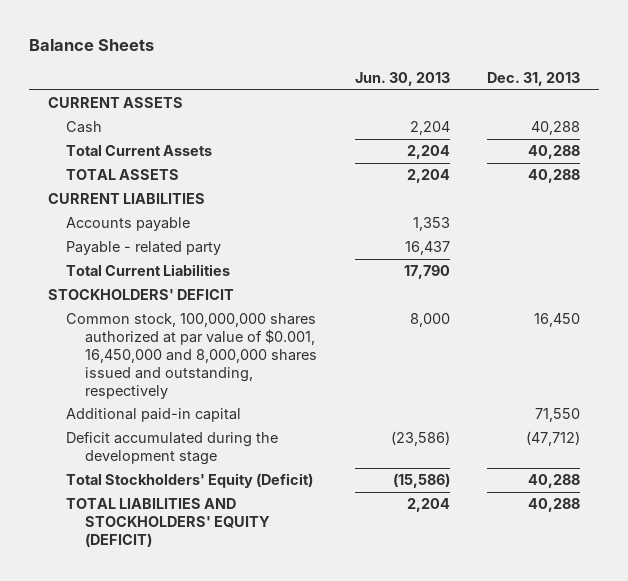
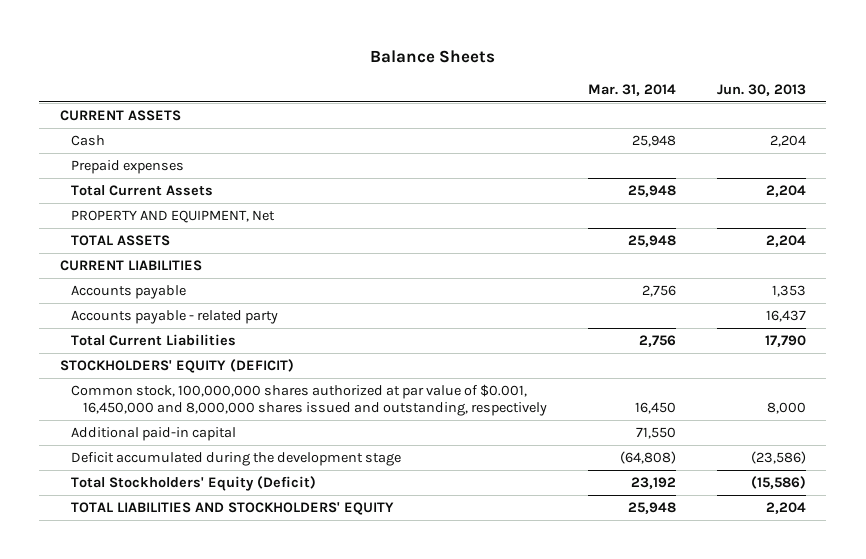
[487,71,581,86] Dec. 31, 2013 -> none
none -> [587,83,676,96] Mar. 31, 2014
none -> [71,160,185,175] Prepaid expenses
none -> [71,210,276,224] PROPERTY AND EQUIPMENT, Net
[66,241,222,256] Payable - related party -> [71,310,279,325] Accounts payable - related party
[47,289,234,301] STOCKHOLDERS' DEFICIT -> [59,359,294,374] STOCKHOLDERS' EQUITY (DEFICIT)
[66,498,271,547] TOTAL LIABILITIES AND STOCKHOLDERS' EQUITY (DEFICIT) -> [71,502,395,516] TOTAL LIABILITIES AND STOCKHOLDERS' EQUITY

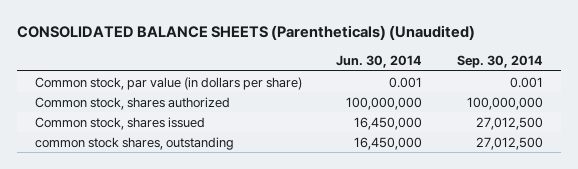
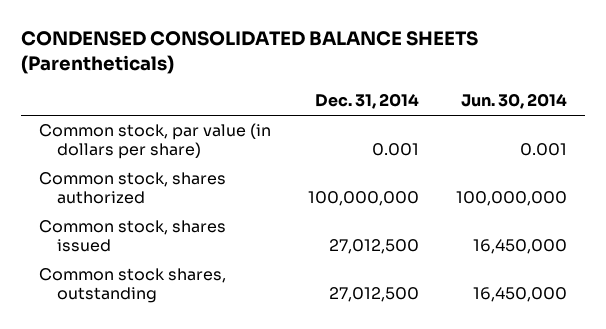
[17,25,476,41] CONSOLIDATED BALANCE SHEETS (Parentheticals) (Unaudited) -> [20,31,478,75] CONDENSED CONSOLIDATED BALANCE SHEETS (Parentheticals)
[457,55,544,69] Sep. 30, 2014 -> none
none -> [314,93,419,110] Dec. 31, 2014
[34,136,234,150] common stock shares, outstanding -> [39,268,227,304] Common stock shares, outstanding

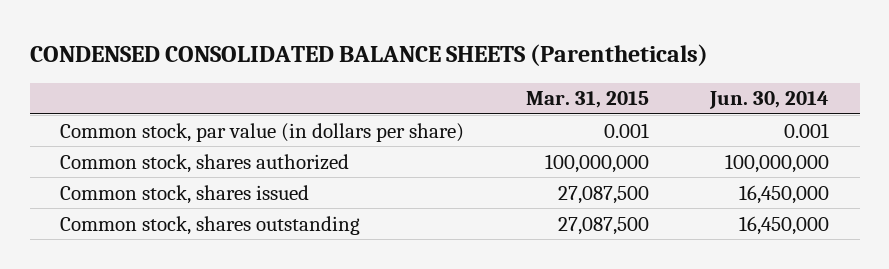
[314,93,419,110] Dec. 31, 2014 -> none
none -> [525,91,649,109] Mar. 31, 2015
[39,268,227,304] Common stock shares, outstanding -> [60,215,361,235] Common stock, shares outstanding

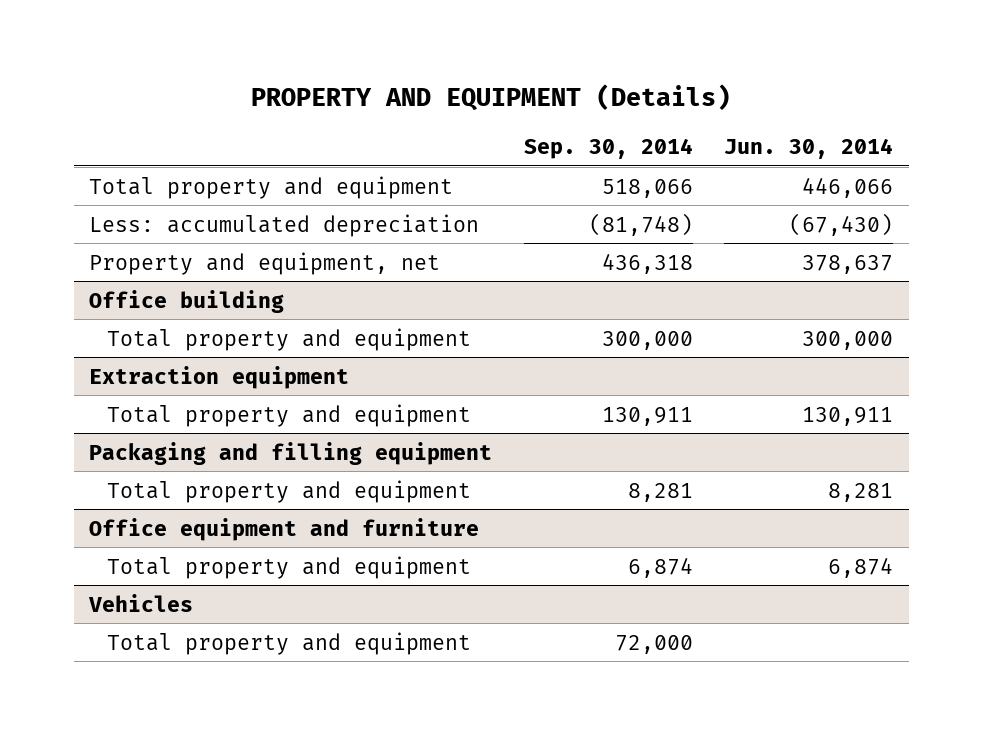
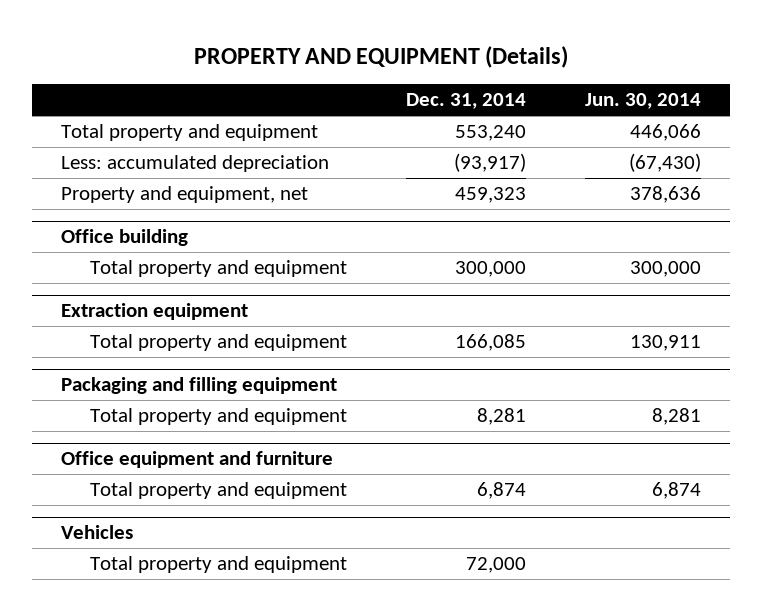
[523,138,693,160] Sep. 30, 2014 -> none
none -> [405,93,526,110] Dec. 31, 2014
[802,254,894,274] 378,637 -> [629,186,701,204] 378,636

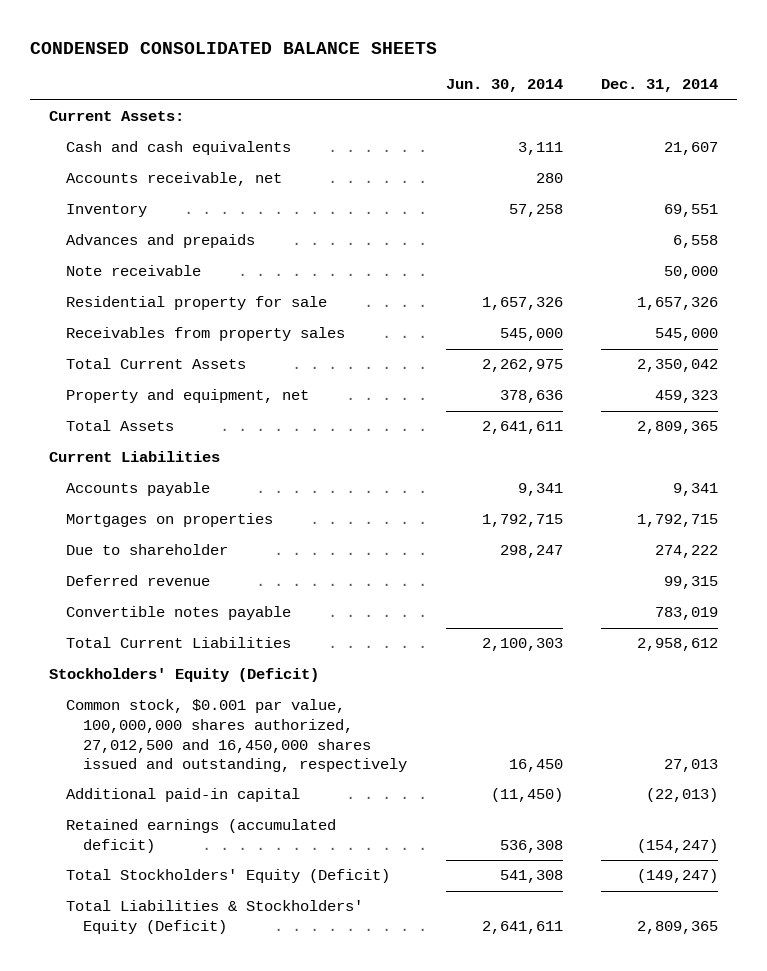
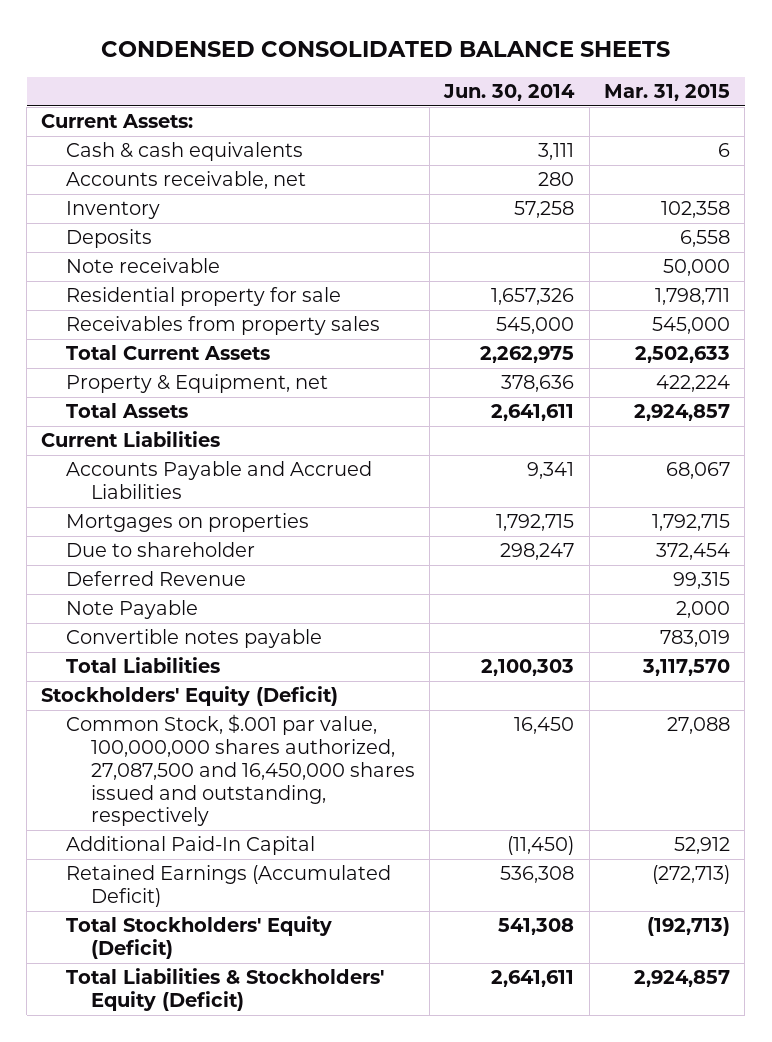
[601,79,719,93] Dec. 31, 2014 -> none
none -> [604,84,731,102] Mar. 31, 2015
[66,141,292,156] Cash and cash equivalents -> [66,142,304,162] Cash & cash equivalents
[66,234,256,249] Advances and prepaids -> none
none -> [66,229,153,249] Deposits
[66,389,310,404] Property and equipment, net -> [66,374,329,394] Property & Equipment, net
[66,482,211,497] Accounts payable -> [66,461,373,500] Accounts Payable and Accrued Liabilities
[66,575,211,587] Deferred revenue -> [66,571,247,587] Deferred Revenue
none -> [66,600,199,620] Note Payable
[66,637,292,649] Total Current Liabilities -> [66,657,221,674] Total Liabilities
[66,699,408,773] Common stock, $0.001 par value, 100,000,000 shares authorized, 27,012,500 and 16,450,000 shares issued and outstanding, respectively -> [66,714,415,827] Common Stock, $.001 par value, 100,000,000 shares authorized, 27,087,500 and 16,450,000 shares issued and outstanding, respectively
[66,788,301,803] Additional paid-in capital -> [66,836,316,856] Additional Paid-In Capital
[66,819,337,854] Retained earnings (accumulated deficit) -> [66,865,392,908] Retained Earnings (Accumulated Deficit)

